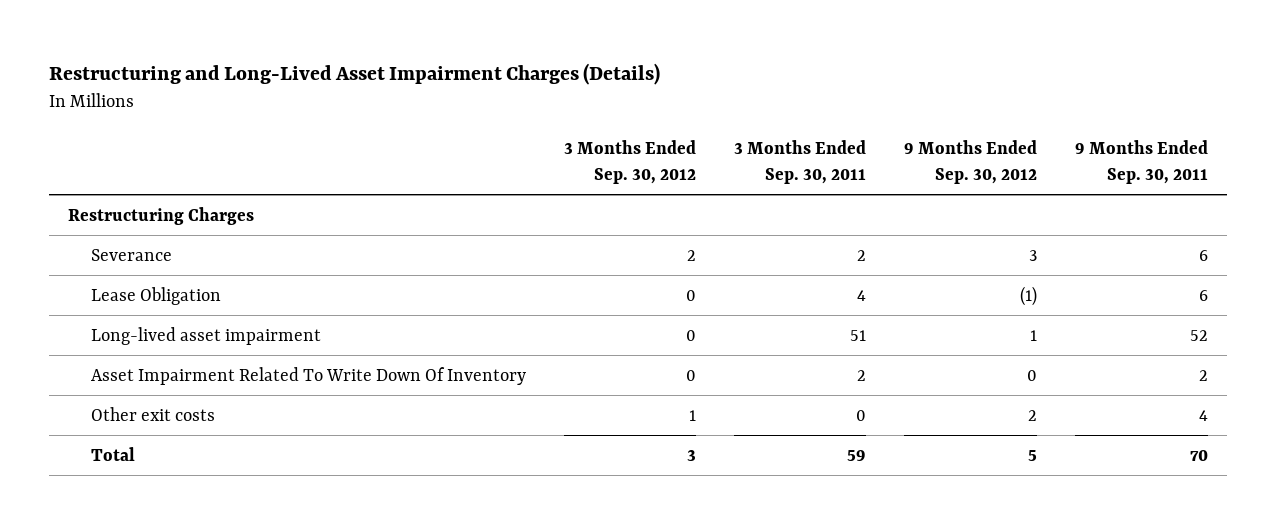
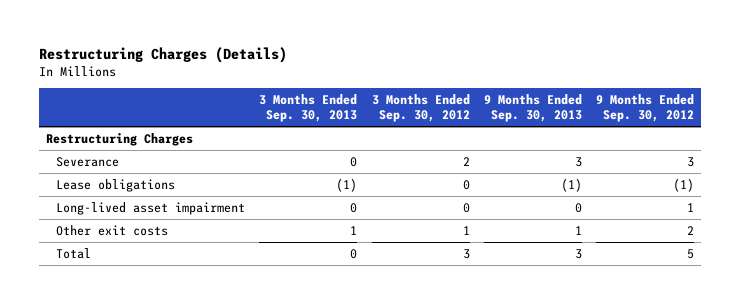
[48,63,660,86] Restructuring and Long-Lived Asset Impairment Charges (Details) -> [39,46,288,63] Restructuring Charges (Details)
[733,139,866,184] 3 Months Ended Sep. 30, 2011 -> none
[1074,139,1208,184] 9 Months Ended Sep. 30, 2011 -> none
none -> [259,94,358,122] 3 Months Ended Sep. 30, 2013
none -> [483,94,582,122] 9 Months Ended Sep. 30, 2013
[91,286,222,305] Lease Obligation -> [56,179,176,193] Lease obligations
[91,366,527,385] Asset Impairment Related To Write Down Of Inventory -> none

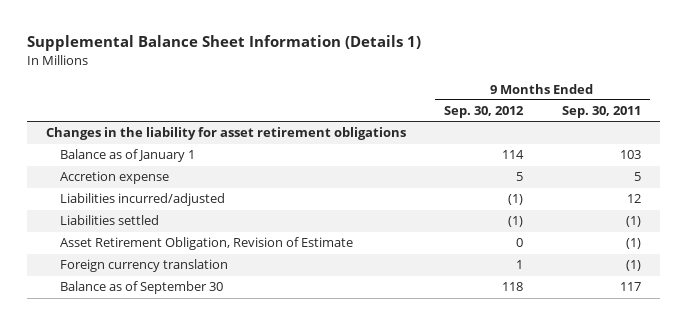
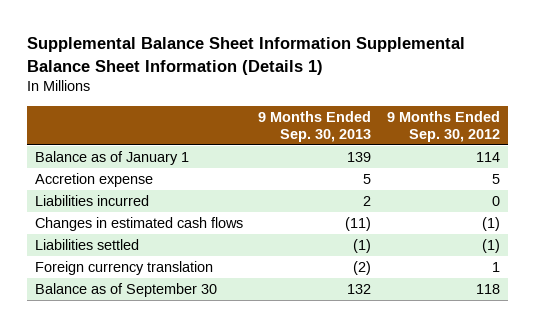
[26,35,421,52] Supplemental Balance Sheet Information (Details 1) -> [26,37,465,75] Supplemental Balance Sheet Information Supplemental Balance Sheet Information (Details 1)
[561,106,641,119] Sep. 30, 2011 -> none
none -> [258,110,372,142] 9 Months Ended Sep. 30, 2013
[46,127,407,141] Changes in the liability for asset retirement obligations -> none
[60,193,226,207] Liabilities incurred/adjusted -> [34,195,149,207] Liabilities incurred
[508,194,524,206] (1) -> [491,196,500,207] 0
none -> [34,217,243,232] Changes in estimated cash flows
[60,237,354,251] Asset Retirement Obligation, Revision of Estimate -> none

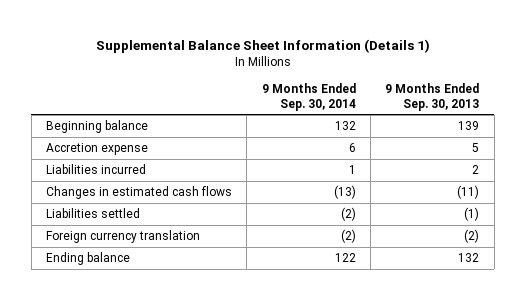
[26,37,465,75] Supplemental Balance Sheet Information Supplemental Balance Sheet Information (Details 1) -> [95,38,430,53] Supplemental Balance Sheet Information (Details 1)
[386,110,500,142] 9 Months Ended Sep. 30, 2012 -> none
none -> [261,82,356,111] 9 Months Ended Sep. 30, 2014
[34,151,189,166] Balance as of January 1 -> [46,120,149,134] Beginning balance
[34,283,217,298] Balance as of September 30 -> [46,252,131,266] Ending balance

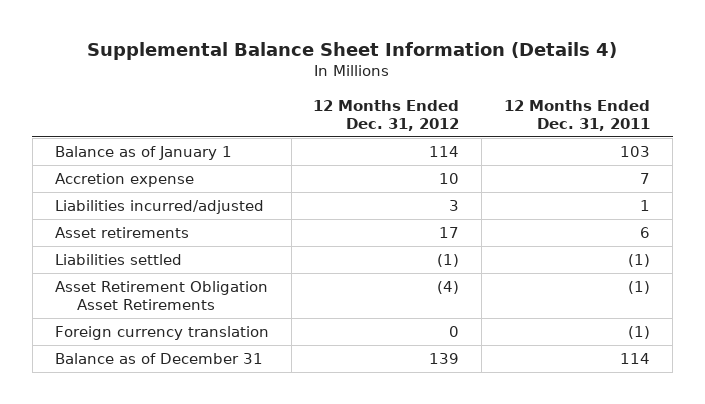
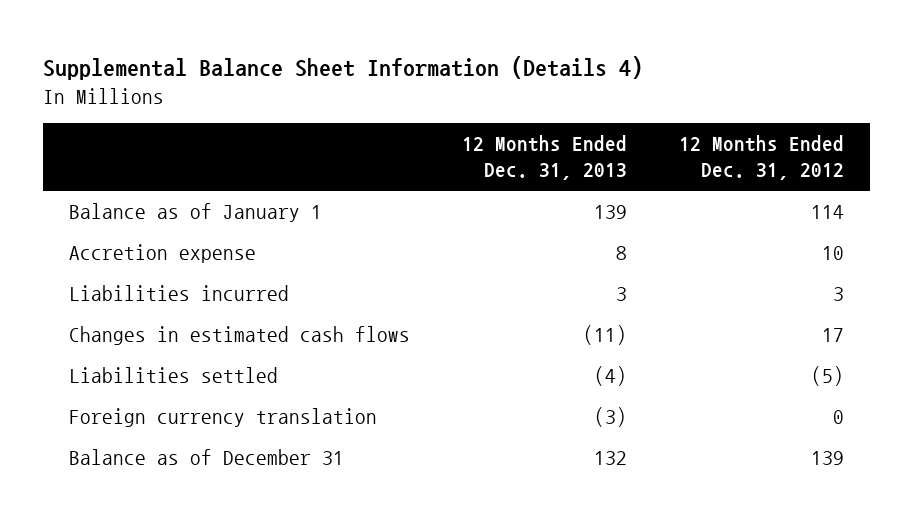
[504,99,651,131] 12 Months Ended Dec. 31, 2011 -> none
none -> [462,134,628,181] 12 Months Ended Dec. 31, 2013
[54,280,268,311] Asset Retirement Obligation Asset Retirements -> none
[54,199,264,214] Liabilities incurred/adjusted -> [69,285,290,302] Liabilities incurred
[54,226,189,238] Asset retirements -> [69,326,411,346] Changes in estimated cash flows
[437,253,460,267] (1) -> [811,366,845,387] (5)

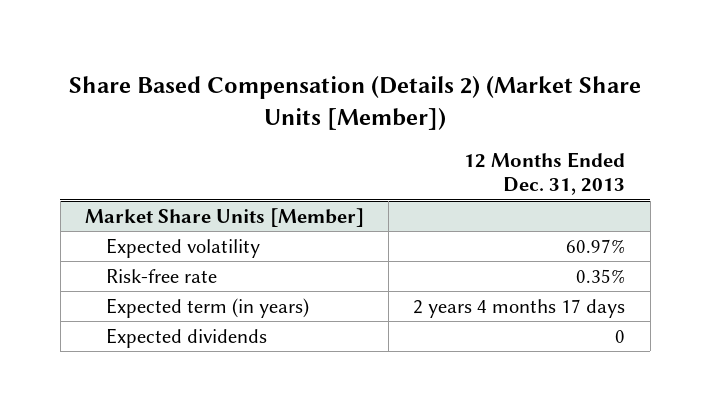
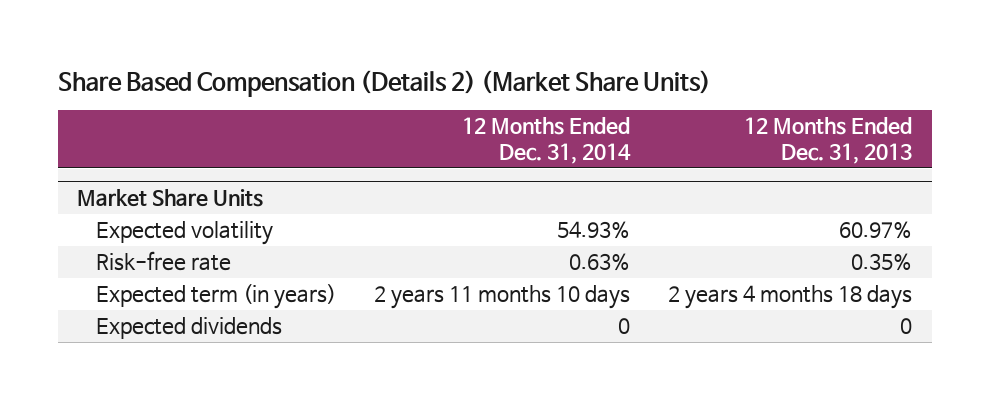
[69,75,642,130] Share Based Compensation (Details 2) (Market Share Units [Member]) -> [57,69,711,97] Share Based Compensation (Details 2) (Market Share Units)
none -> [461,117,631,165] 12 Months Ended Dec. 31, 2014
[85,207,365,227] Market Share Units [Member] -> [77,189,264,208] Market Share Units
[413,298,626,318] 2 years 4 months 17 days -> [668,285,913,310] 2 years 4 months 18 days

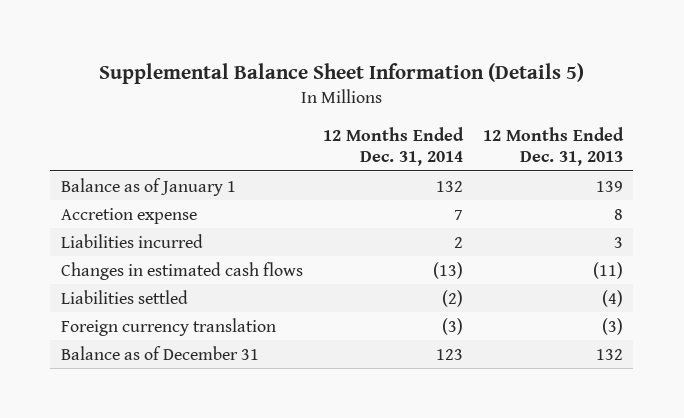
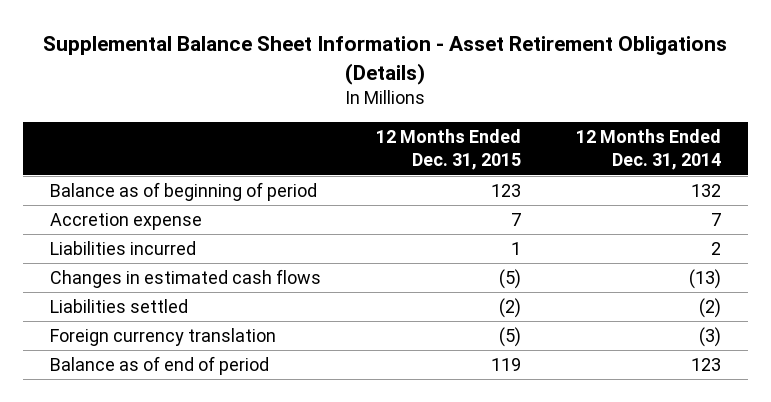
[98,62,584,84] Supplemental Balance Sheet Information (Details 5) -> [43,36,728,85] Supplemental Balance Sheet Information - Asset Retirement Obligations (Details)
[483,127,625,167] 12 Months Ended Dec. 31, 2013 -> none
none -> [375,129,521,171] 12 Months Ended Dec. 31, 2015
[60,177,236,196] Balance as of January 1 -> [50,182,318,202] Balance as of beginning of period
[60,345,259,360] Balance as of December 31 -> [50,356,270,376] Balance as of end of period

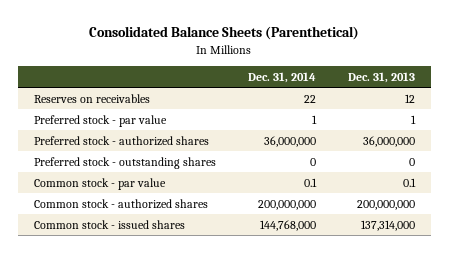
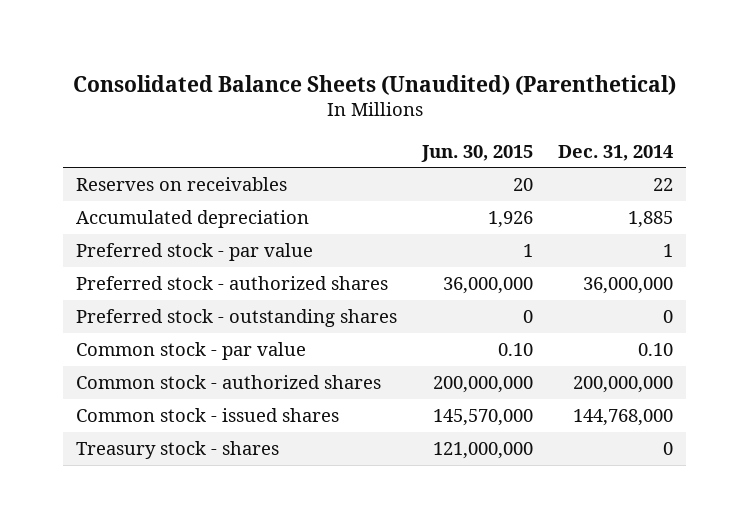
[89,26,360,41] Consolidated Balance Sheets (Parenthetical) -> [72,74,676,95] Consolidated Balance Sheets (Unaudited) (Parenthetical)
[347,71,415,83] Dec. 31, 2013 -> none
none -> [421,144,534,162] Jun. 30, 2015
none -> [75,209,309,228] Accumulated depreciation
[303,177,317,187] 0.1 -> [638,342,674,356] 0.10
none -> [75,440,279,459] Treasury stock - shares

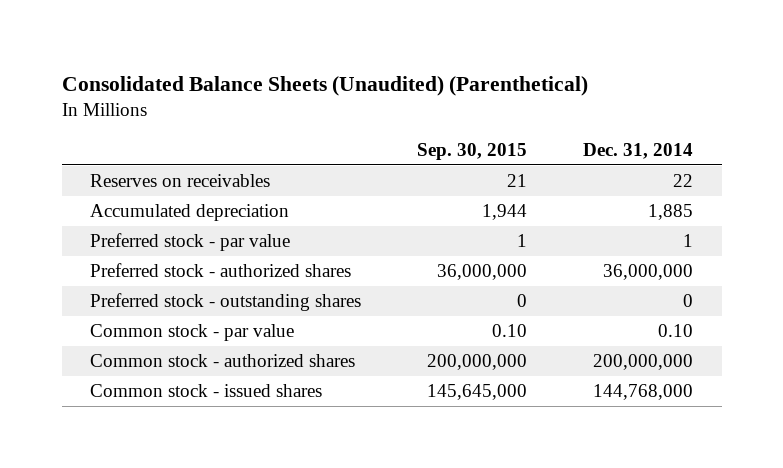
[421,144,534,162] Jun. 30, 2015 -> none
none -> [417,143,528,161] Sep. 30, 2015
[75,440,279,459] Treasury stock - shares -> none

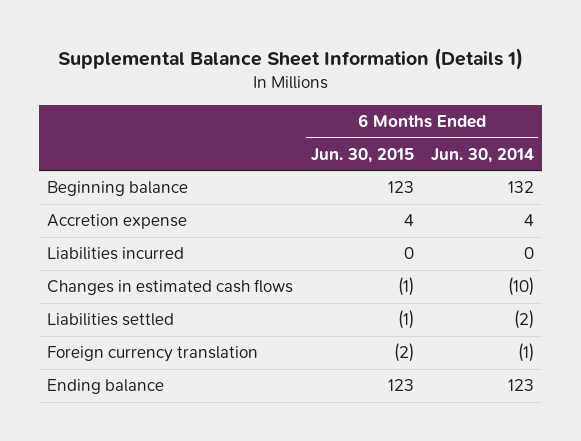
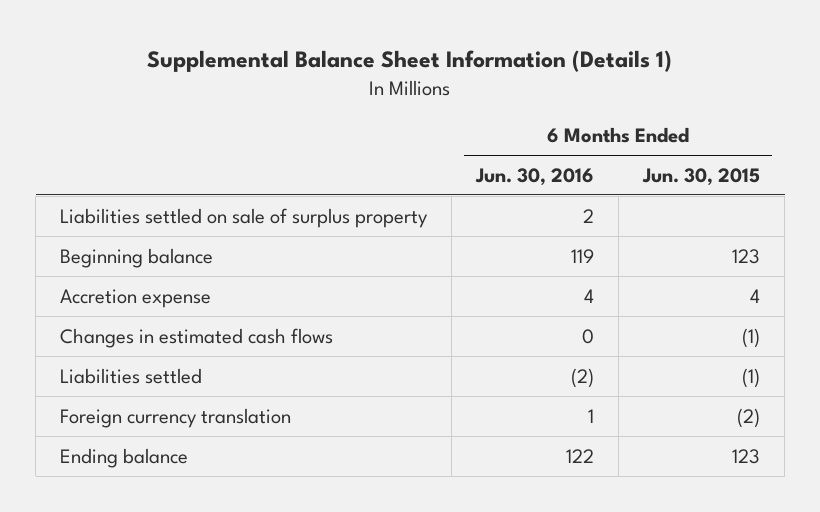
[430,147,534,163] Jun. 30, 2014 -> none
none -> [475,167,595,186] Jun. 30, 2016
none -> [60,207,429,228] Liabilities settled on sale of surplus property
[47,247,185,261] Liabilities incurred -> none

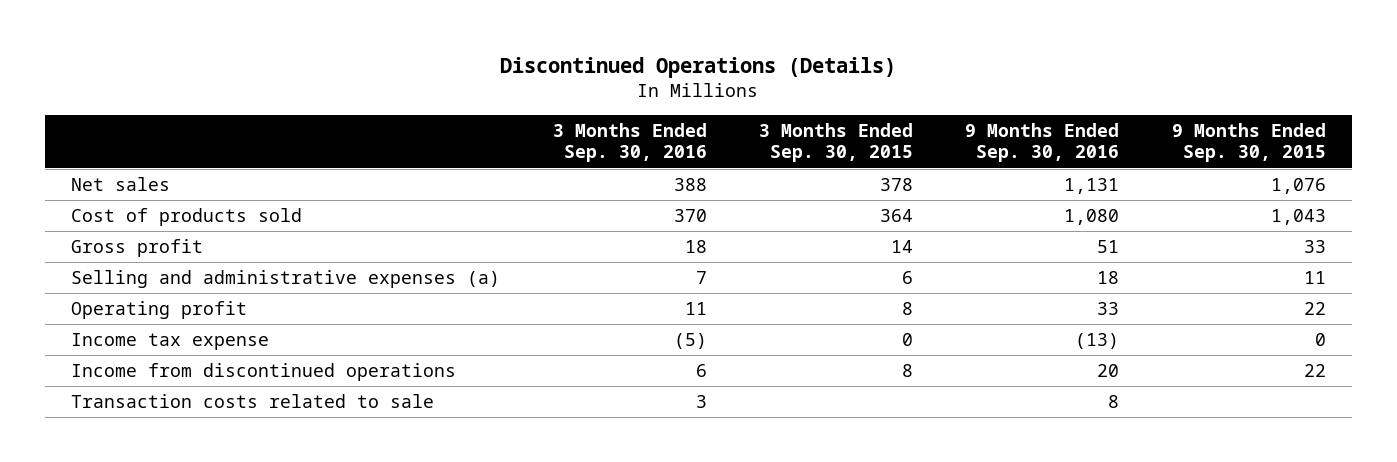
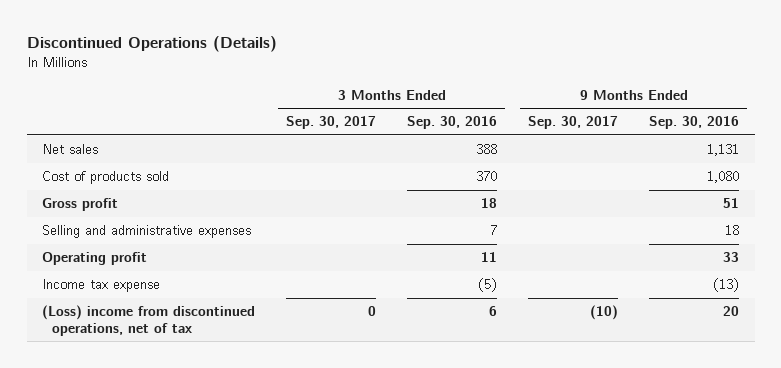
[758,123,913,163] 3 Months Ended Sep. 30, 2015 -> none
[1171,123,1326,163] 9 Months Ended Sep. 30, 2015 -> none
none -> [286,116,377,130] Sep. 30, 2017
none -> [528,116,619,130] Sep. 30, 2017
[71,270,501,289] Selling and administrative expenses (a) -> [42,225,252,239] Selling and administrative expenses
[71,394,435,409] Transaction costs related to sale -> none
[71,363,457,382] Income from discontinued operations -> [42,305,256,336] (Loss) income from discontinued operations, net of tax

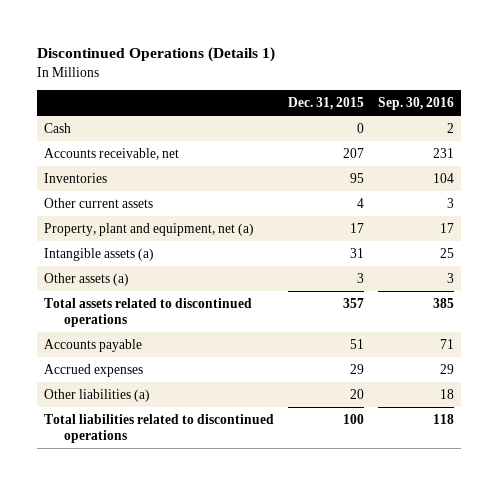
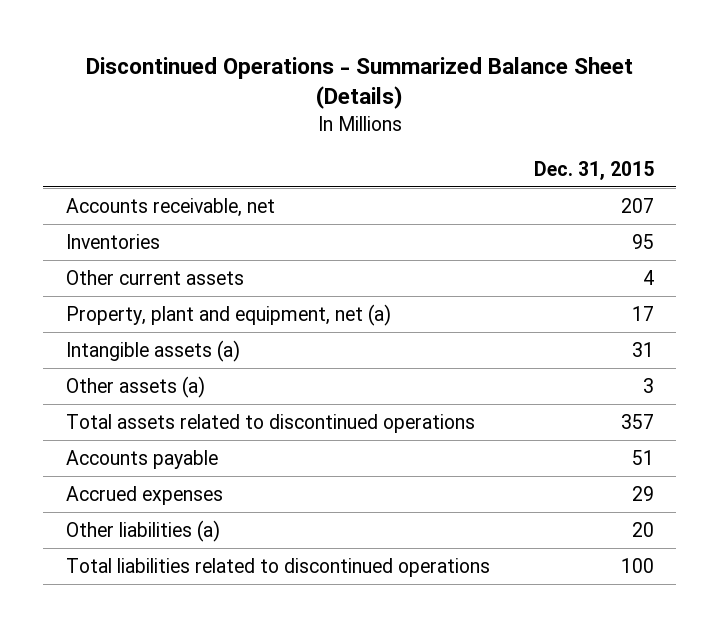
[37,47,276,63] Discontinued Operations (Details 1) -> [85,56,633,110] Discontinued Operations - Summarized Balance Sheet (Details)
[377,97,454,111] Sep. 30, 2016 -> none
[44,123,72,134] Cash -> none

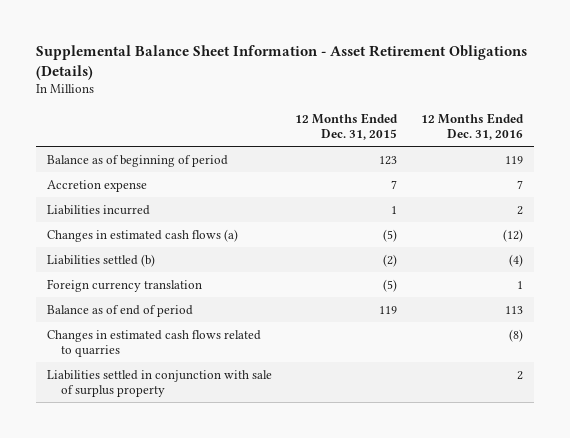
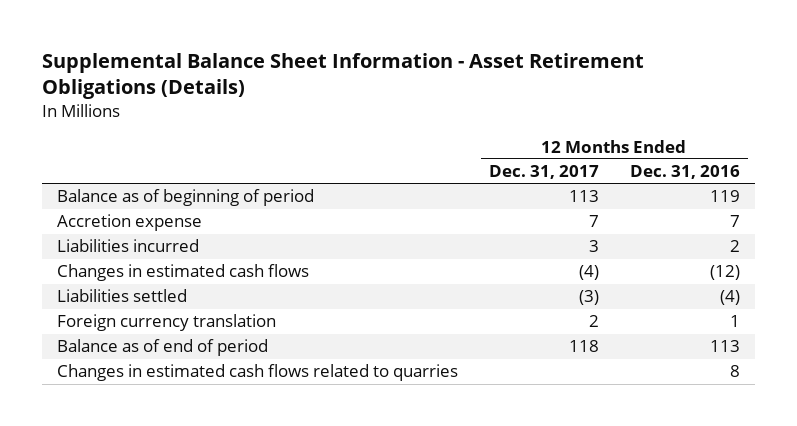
[295,112,399,141] 12 Months Ended Dec. 31, 2015 -> none
none -> [489,165,600,180] Dec. 31, 2017
[47,228,239,242] Changes in estimated cash flows (a) -> [57,264,310,282] Changes in estimated cash flows
[47,253,156,267] Liabilities settled (b) -> [57,289,188,303] Liabilities settled
[47,369,273,397] Liabilities settled in conjunction with sale of surplus property -> none
[508,328,523,342] (8) -> [729,365,740,378] 8

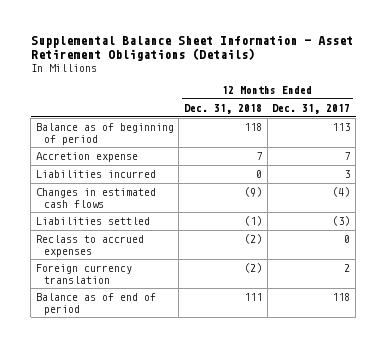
[629,165,740,180] Dec. 31, 2016 -> none
none -> [184,104,263,115] Dec. 31, 2018
none -> [35,235,144,257] Reclass to accrued expenses
[57,364,459,382] Changes in estimated cash flows related to quarries -> none

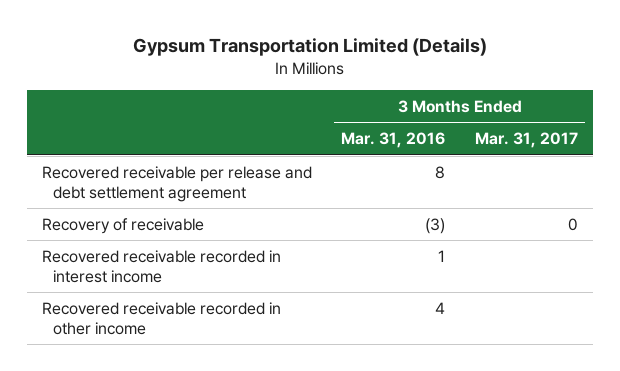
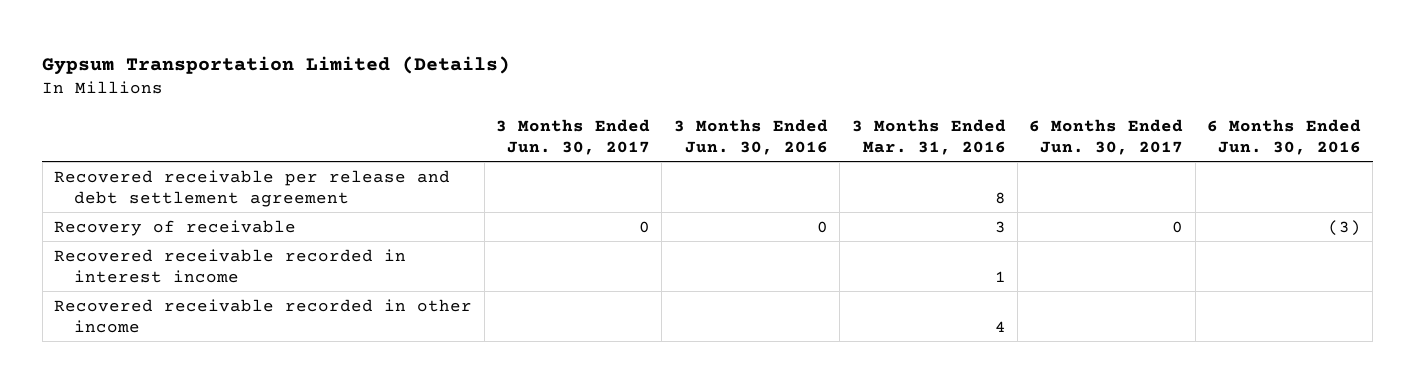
[474,132,578,149] Mar. 31, 2017 -> none
none -> [495,118,650,155] 3 Months Ended Jun. 30, 2017
none -> [673,118,828,155] 3 Months Ended Jun. 30, 2016
none -> [1029,118,1184,155] 6 Months Ended Jun. 30, 2017
none -> [1207,118,1362,155] 6 Months Ended Jun. 30, 2016
[425,217,446,234] (3) -> [994,220,1006,233] 3

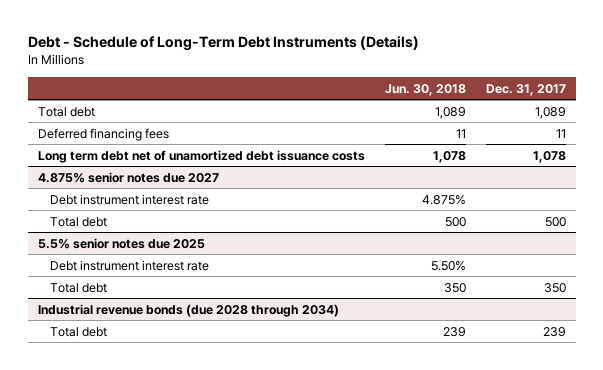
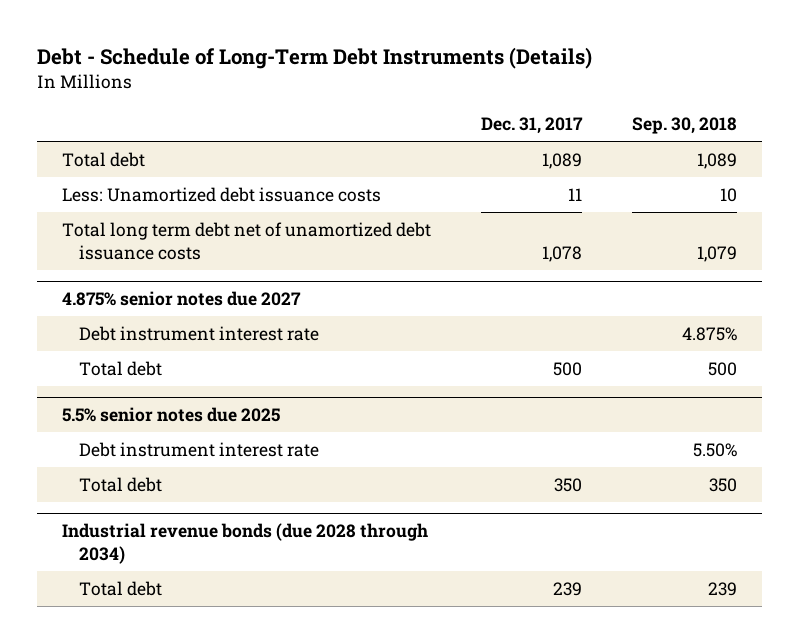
[384,83,466,96] Jun. 30, 2018 -> none
none -> [632,116,738,134] Sep. 30, 2018
[37,127,169,141] Deferred financing fees -> [61,186,381,202] Less: Unamortized debt issuance costs
[37,149,365,163] Long term debt net of unamortized debt issuance costs -> [61,221,431,260] Total long term debt net of unamortized debt issuance costs

